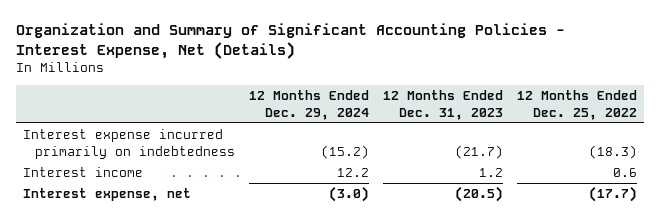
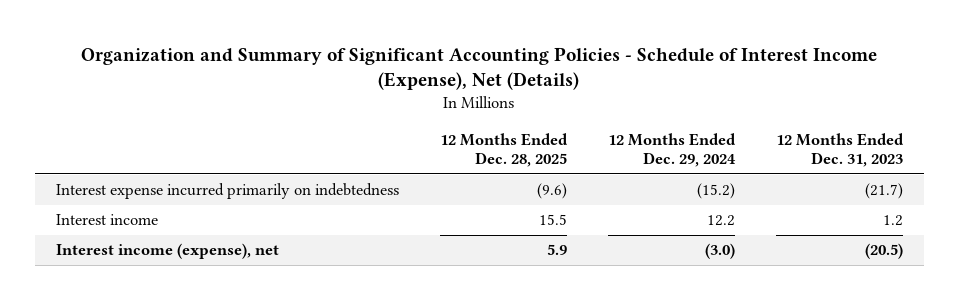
[15,23,565,60] Organization and Summary of Significant Accounting Policies - Interest Expense, Net (Details) -> [81,46,878,91] Organization and Summary of Significant Accounting Policies - Schedule of Interest Income (Expense), Net (Details)
[517,90,638,120] 12 Months Ended Dec. 25, 2022 -> none
none -> [439,132,568,168] 12 Months Ended Dec. 28, 2025
[22,188,191,202] Interest expense, net -> [55,243,279,260] Interest income (expense), net

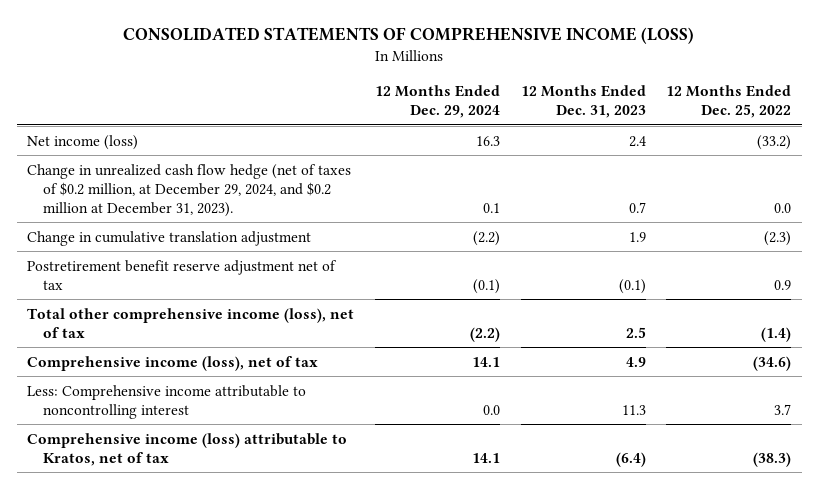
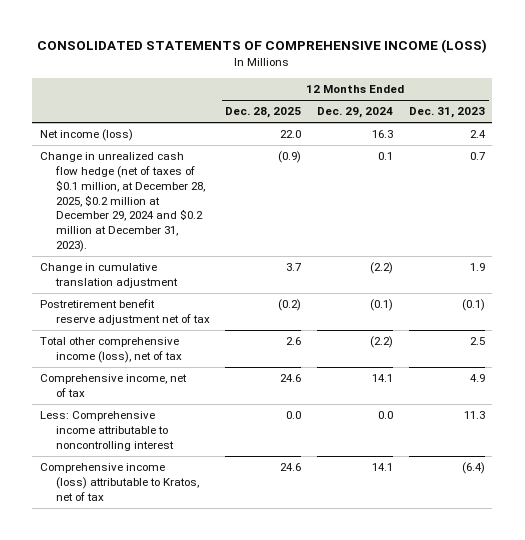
[666,84,792,118] 12 Months Ended Dec. 25, 2022 -> none
none -> [225,107,302,119] Dec. 28, 2025
[27,163,352,217] Change in unrealized cash flow hedge (net of taxes of $0.2 million, at December 29, 2024, and $0.2 million at December 31, 2023). -> [40,152,205,252] Change in unrealized cash flow hedge (net of taxes of $0.1 million, at December 28, 2025, $0.2 million at December 29, 2024 and $0.2 million at December 31, 2023).
[27,355,319,371] Comprehensive income (loss), net of tax -> [40,374,188,398] Comprehensive income, net of tax

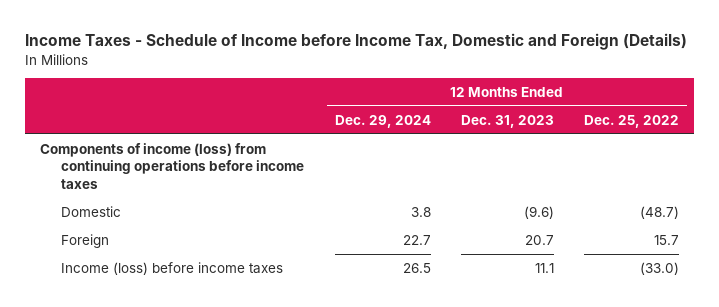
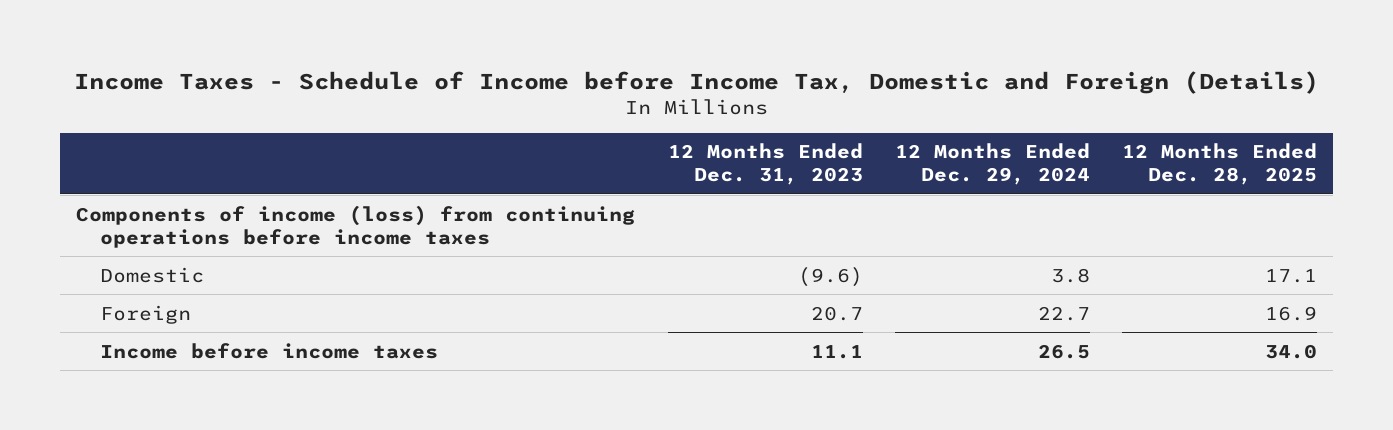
[583,114,679,128] Dec. 25, 2022 -> none
none -> [1122,143,1318,186] 12 Months Ended Dec. 28, 2025
[61,261,284,275] Income (loss) before income taxes -> [99,342,438,359] Income before income taxes

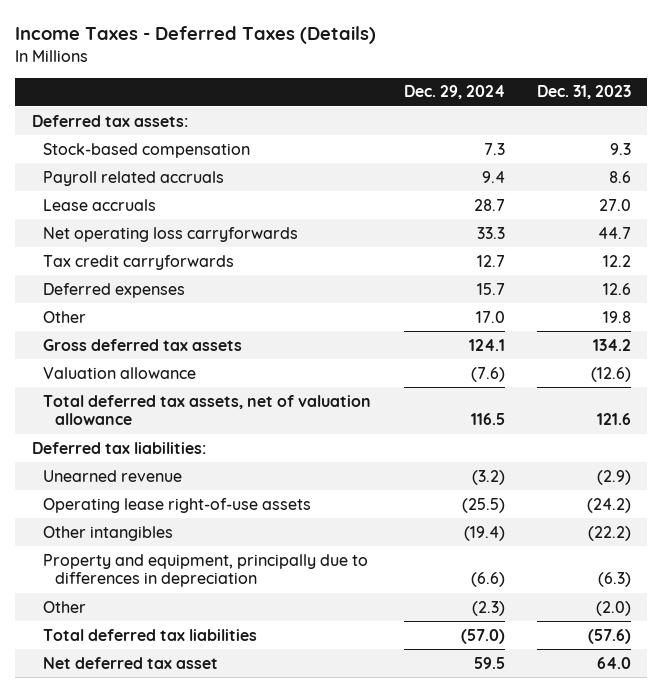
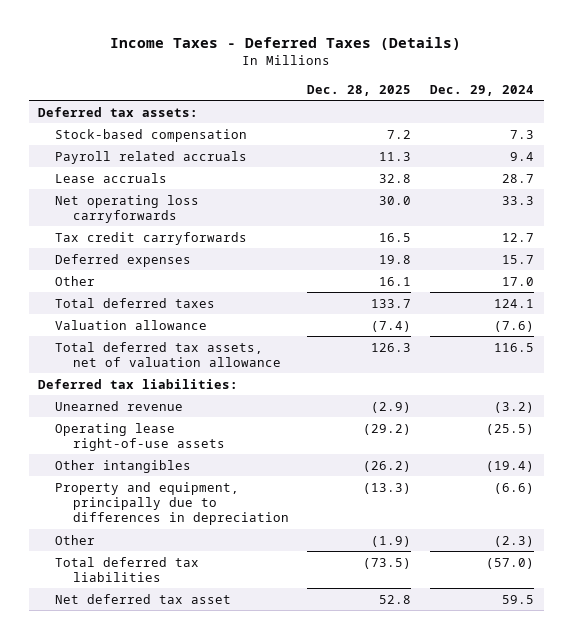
[537,85,632,100] Dec. 31, 2023 -> none
none -> [307,84,412,96] Dec. 28, 2025
[43,338,243,351] Gross deferred tax assets -> [55,297,216,308] Total deferred taxes

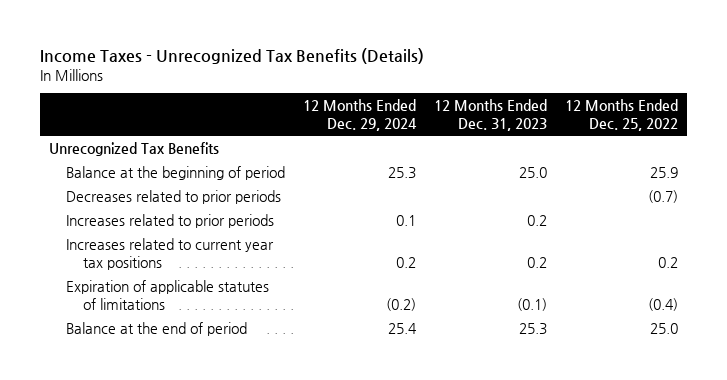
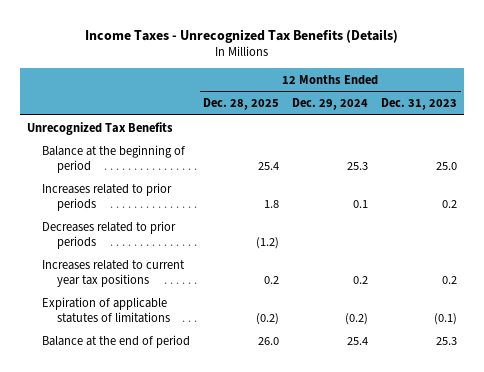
[564,99,678,131] 12 Months Ended Dec. 25, 2022 -> none
none -> [203,98,280,111] Dec. 28, 2025
[65,189,281,204] Decreases related to prior periods -> [42,220,177,249] Decreases related to prior periods

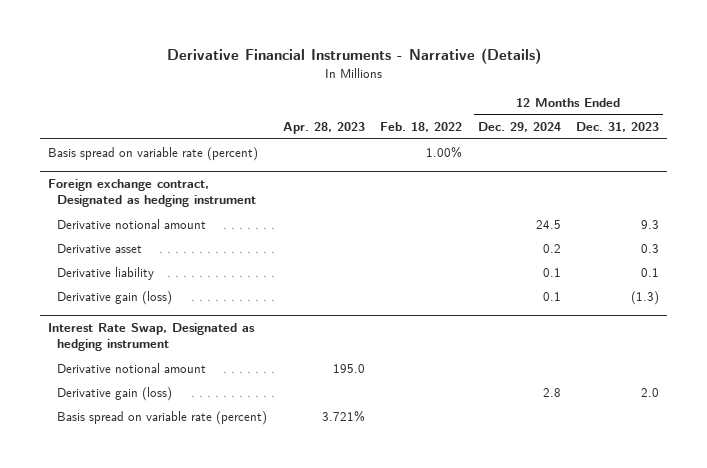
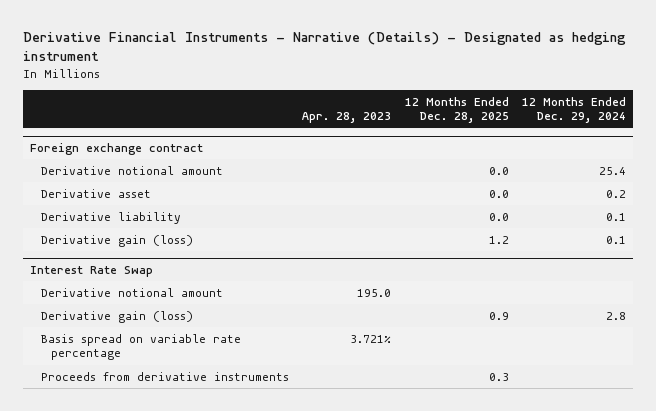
[166,48,541,65] Derivative Financial Instruments - Narrative (Details) -> [23,32,627,62] Derivative Financial Instruments - Narrative (Details) - Designated as hedging instrument
[380,122,463,133] Feb. 18, 2022 -> none
[576,122,660,133] Dec. 31, 2023 -> none
none -> [404,96,509,124] 12 Months Ended Dec. 28, 2025
[47,146,258,161] Basis spread on variable rate (percent) -> none
[47,179,256,208] Foreign exchange contract, Designated as hedging instrument -> none
none -> [29,143,203,156] Foreign exchange contract
[535,219,561,229] 24.5 -> [599,166,627,175] 25.4
[47,323,255,352] Interest Rate Swap, Designated as hedging instrument -> none
none -> [29,266,153,278] Interest Rate Swap
[56,410,267,425] Basis spread on variable rate (percent) -> [40,333,241,361] Basis spread on variable rate percentage
none -> [40,371,289,381] Proceeds from derivative instruments

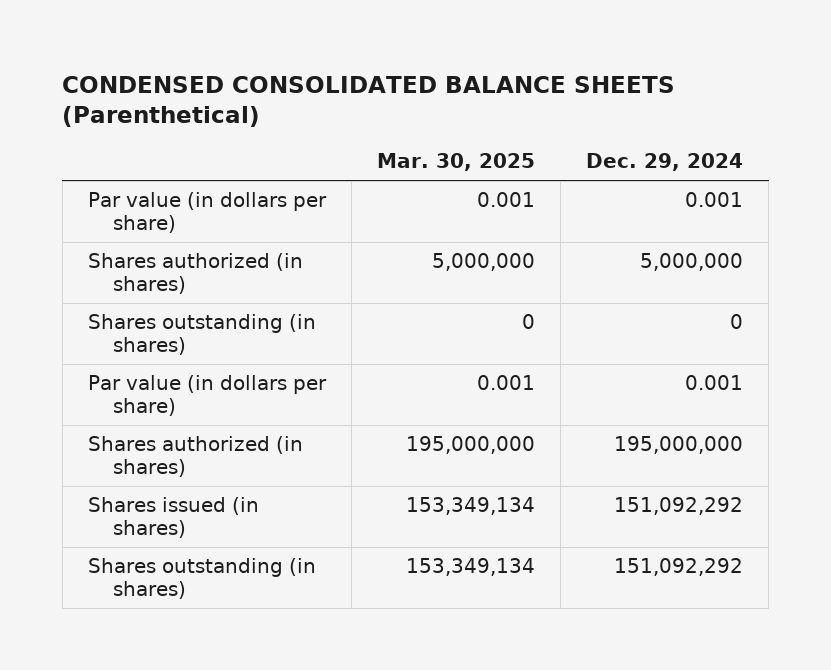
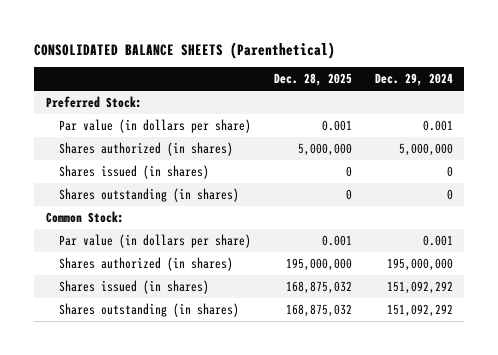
[62,75,676,127] CONDENSED CONSOLIDATED BALANCE SHEETS (Parenthetical) -> [34,41,336,59] CONSOLIDATED BALANCE SHEETS (Parenthetical)
[376,153,535,172] Mar. 30, 2025 -> none
none -> [273,73,352,87] Dec. 28, 2025
none -> [45,95,142,108] Preferred Stock:
none -> [58,164,209,179] Shares issued (in shares)
none -> [45,210,124,223] Common Stock:

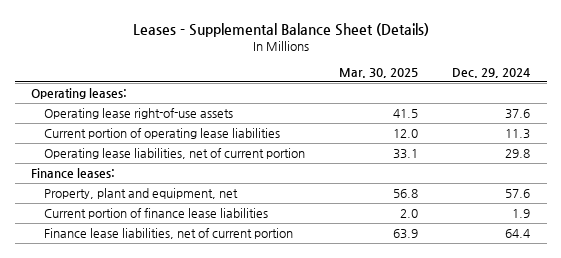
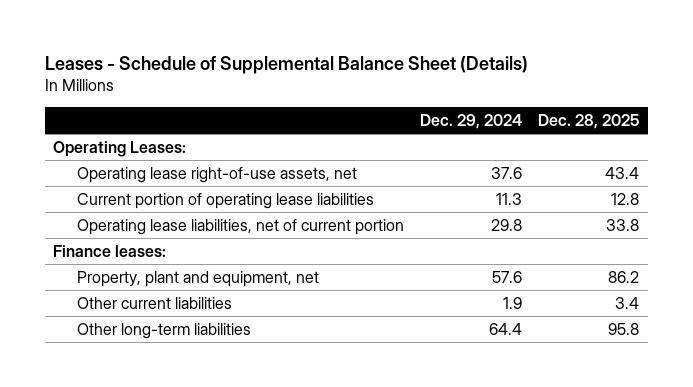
[132,22,429,37] Leases - Supplemental Balance Sheet (Details) -> [45,55,529,74] Leases - Schedule of Supplemental Balance Sheet (Details)
[338,68,418,79] Mar. 30, 2025 -> none
none -> [538,113,640,129] Dec. 28, 2025
[31,88,128,100] Operating leases: -> [53,140,187,157] Operating Leases:
[43,108,233,120] Operating lease right-of-use assets -> [77,166,358,183] Operating lease right-of-use assets, net
[43,208,268,220] Current portion of finance lease liabilities -> [77,296,233,309] Other current liabilities
[43,228,293,240] Finance lease liabilities, net of current portion -> [77,322,252,339] Other long-term liabilities

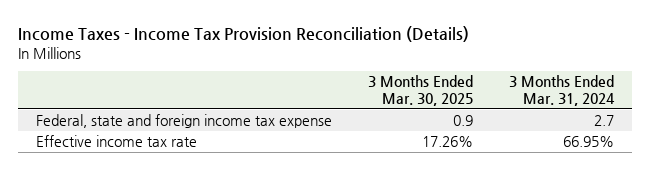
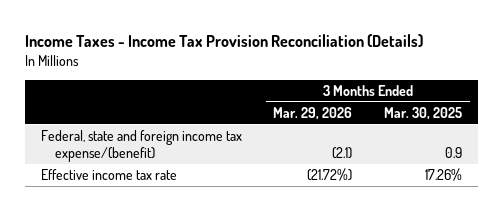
[509,75,616,106] 3 Months Ended Mar. 31, 2024 -> none
none -> [273,107,353,121] Mar. 29, 2026
[36,114,333,129] Federal, state and foreign income tax expense -> [40,130,242,163] Federal, state and foreign income tax expense/(benefit)

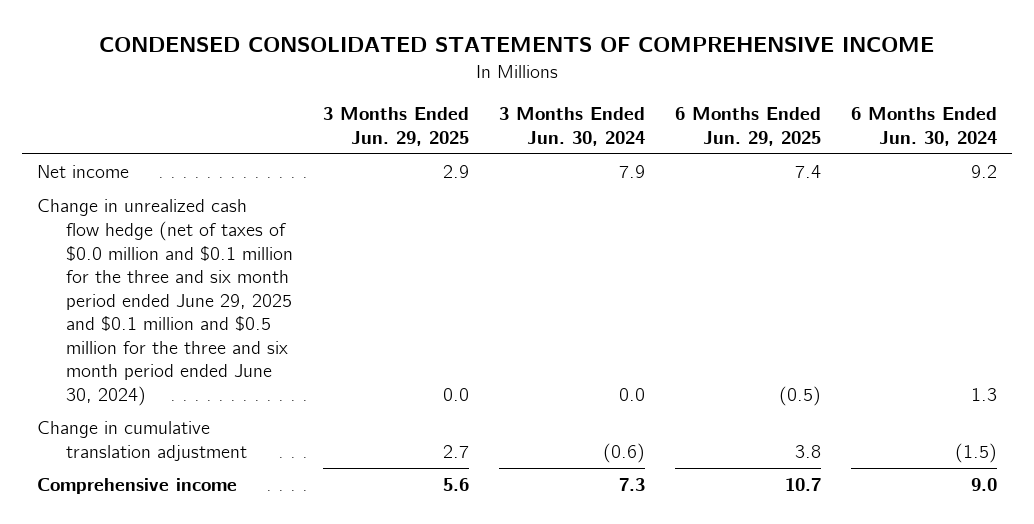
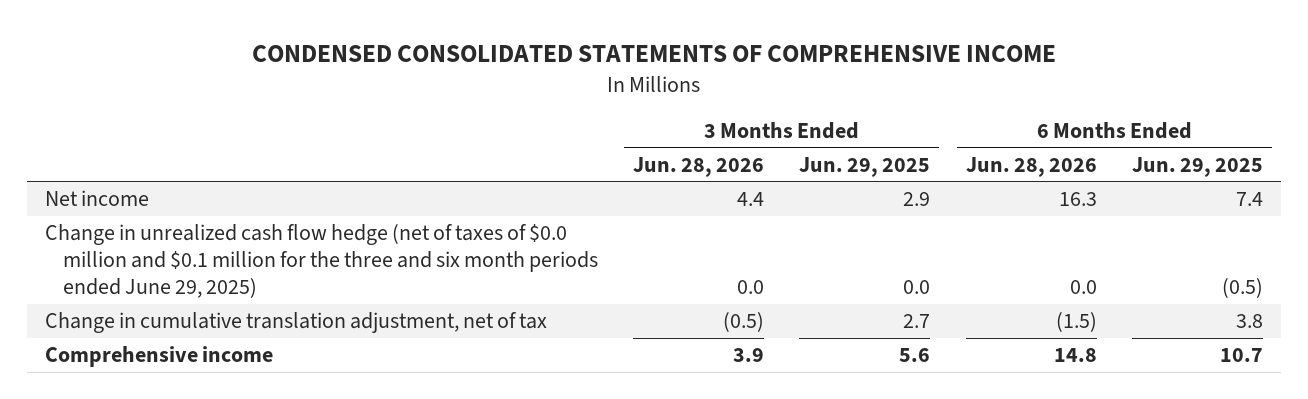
[499,107,646,146] 3 Months Ended Jun. 30, 2024 -> none
[851,107,998,146] 6 Months Ended Jun. 30, 2024 -> none
none -> [633,156,765,177] Jun. 28, 2026
none -> [965,156,1097,177] Jun. 28, 2026
[37,199,293,406] Change in unrealized cash flow hedge (net of taxes of $0.0 million and $0.1 million for the three and six month period ended June 29, 2025 and $0.1 million and $0.5 million for the three and six month period ended June 30, 2024) -> [45,224,598,299] Change in unrealized cash flow hedge (net of taxes of $0.0 million and $0.1 million for the three and six month periods ended June 29, 2025)
[37,421,247,461] Change in cumulative translation adjustment -> [45,312,548,334] Change in cumulative translation adjustment, net of tax

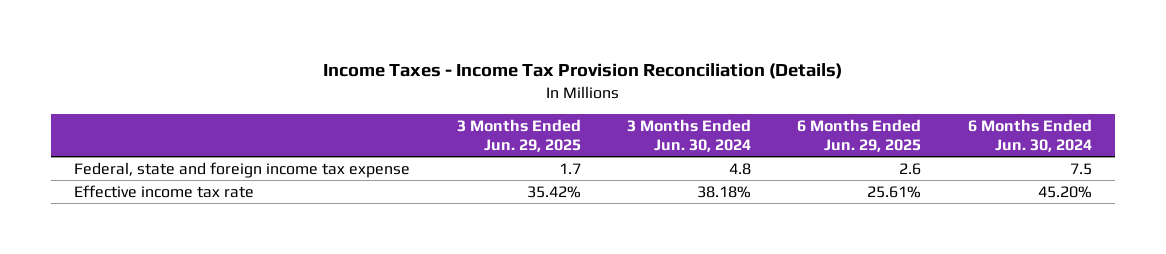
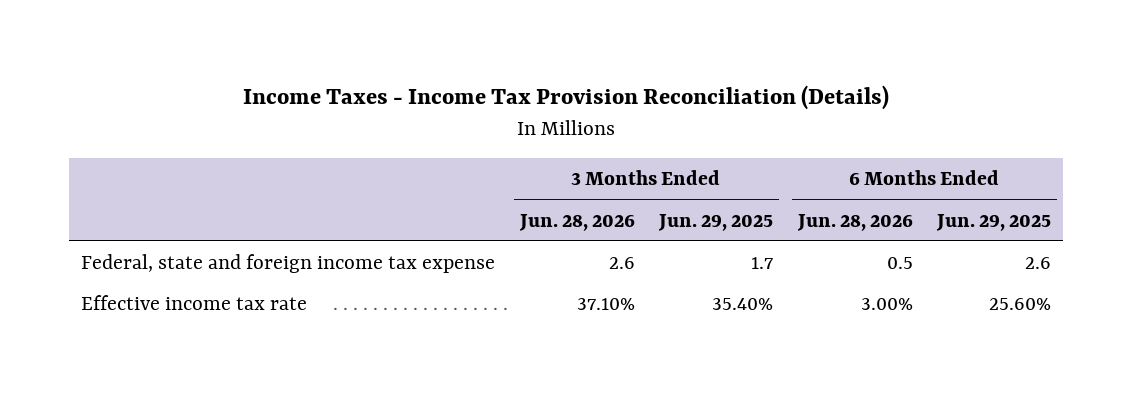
[627,119,752,153] 3 Months Ended Jun. 30, 2024 -> none
[967,119,1092,153] 6 Months Ended Jun. 30, 2024 -> none
none -> [518,213,635,231] Jun. 28, 2026
none -> [796,213,913,231] Jun. 28, 2026
[526,185,581,198] 35.42% -> [712,298,774,311] 35.40%
[867,185,922,198] 25.61% -> [989,298,1052,311] 25.60%

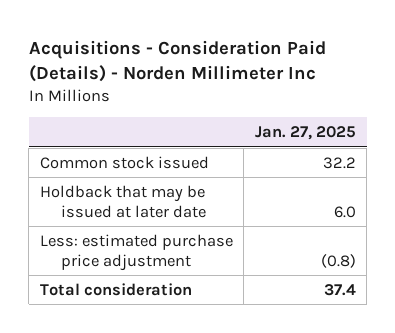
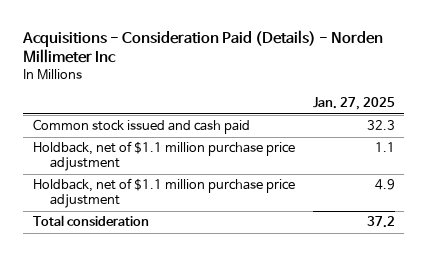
[39,184,206,218] Holdback that may be issued at later date -> none
[39,155,209,169] Common stock issued -> [32,119,250,135] Common stock issued and cash paid
[322,156,356,169] 32.2 -> [367,120,396,131] 32.3
none -> [32,141,295,172] Holdback, net of $1.1 million purchase price adjustment
[39,233,233,271] Less: estimated purchase price adjustment -> [32,178,295,209] Holdback, net of $1.1 million purchase price adjustment
[320,253,356,268] (0.8) -> [375,179,396,191] 4.9
[323,283,356,296] 37.4 -> [367,216,396,229] 37.2

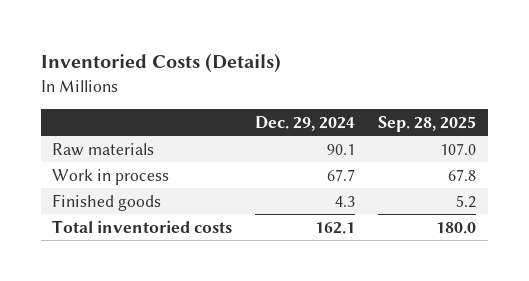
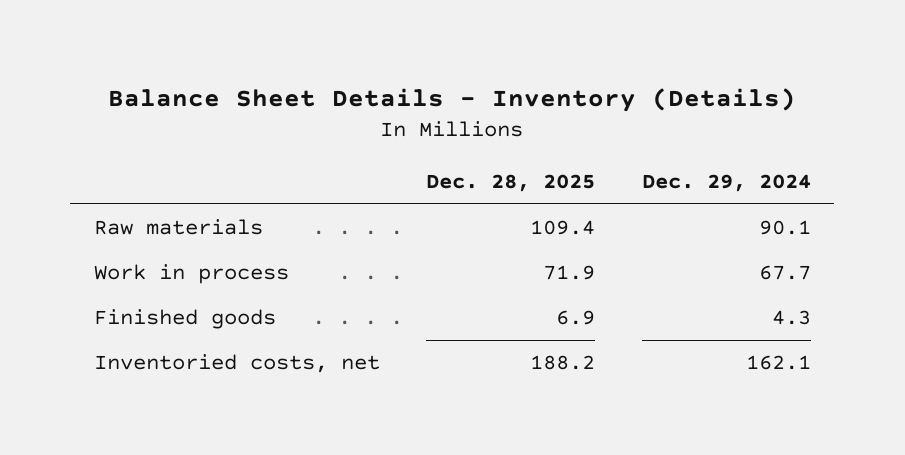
[40,53,281,74] Inventoried Costs (Details) -> [108,87,797,112] Balance Sheet Details - Inventory (Details)
[378,116,477,133] Sep. 28, 2025 -> none
none -> [426,174,596,193] Dec. 28, 2025
[52,219,233,233] Total inventoried costs -> [93,354,380,374] Inventoried costs, net

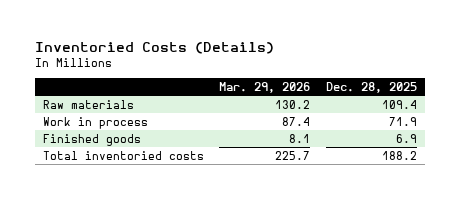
[108,87,797,112] Balance Sheet Details - Inventory (Details) -> [34,42,274,55] Inventoried Costs (Details)
[642,174,812,193] Dec. 29, 2024 -> none
none -> [219,82,311,94] Mar. 29, 2026
[93,354,380,374] Inventoried costs, net -> [42,150,204,160] Total inventoried costs

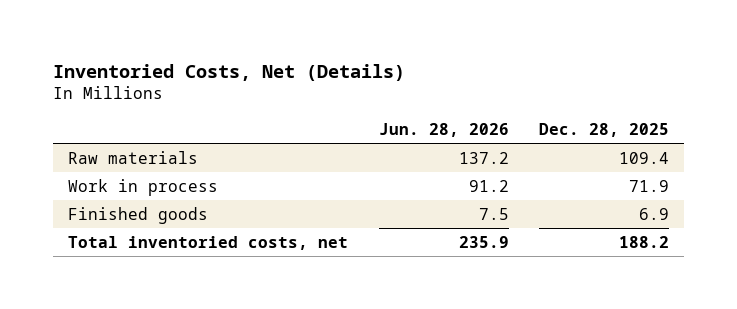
[34,42,274,55] Inventoried Costs (Details) -> [53,63,406,81] Inventoried Costs, Net (Details)
[219,82,311,94] Mar. 29, 2026 -> none
none -> [378,122,509,137] Jun. 28, 2026
[42,150,204,160] Total inventoried costs -> [68,235,349,250] Total inventoried costs, net

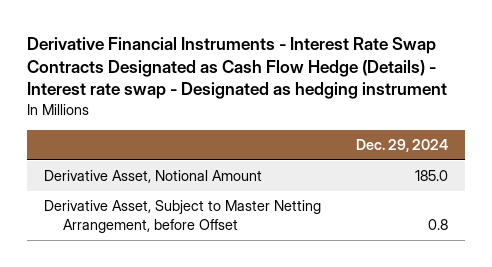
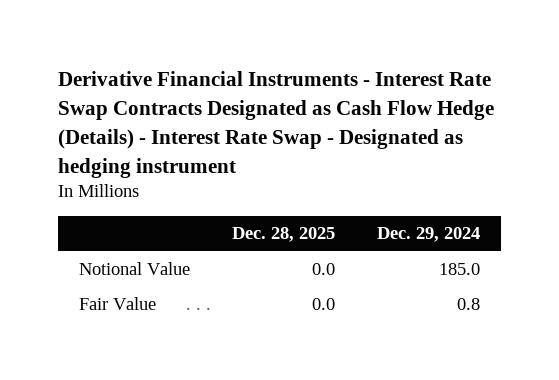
[26,36,447,100] Derivative Financial Instruments - Interest Rate Swap Contracts Designated as Cash Flow Hedge (Details) - Interest rate swap - Designated as hedging instrument -> [57,71,494,178] Derivative Financial Instruments - Interest Rate Swap Contracts Designated as Cash Flow Hedge (Details) - Interest Rate Swap - Designated as hedging instrument
none -> [232,227,336,243] Dec. 28, 2025
[44,170,263,184] Derivative Asset, Notional Amount -> [78,262,190,276] Notional Value
[44,200,322,234] Derivative Asset, Subject to Master Netting Arrangement, before Offset -> [78,297,156,311] Fair Value

